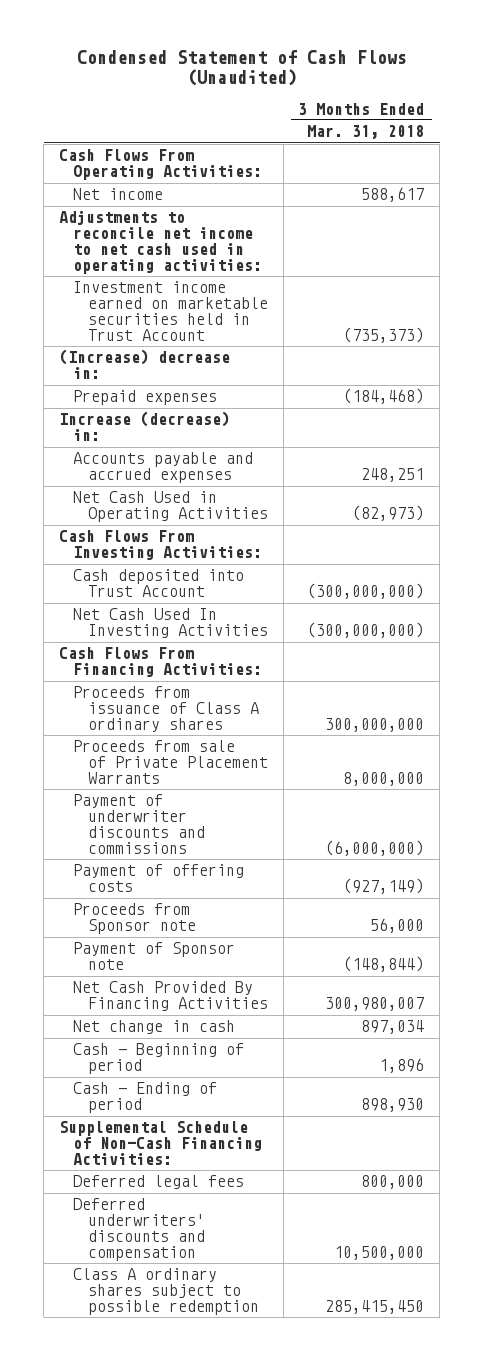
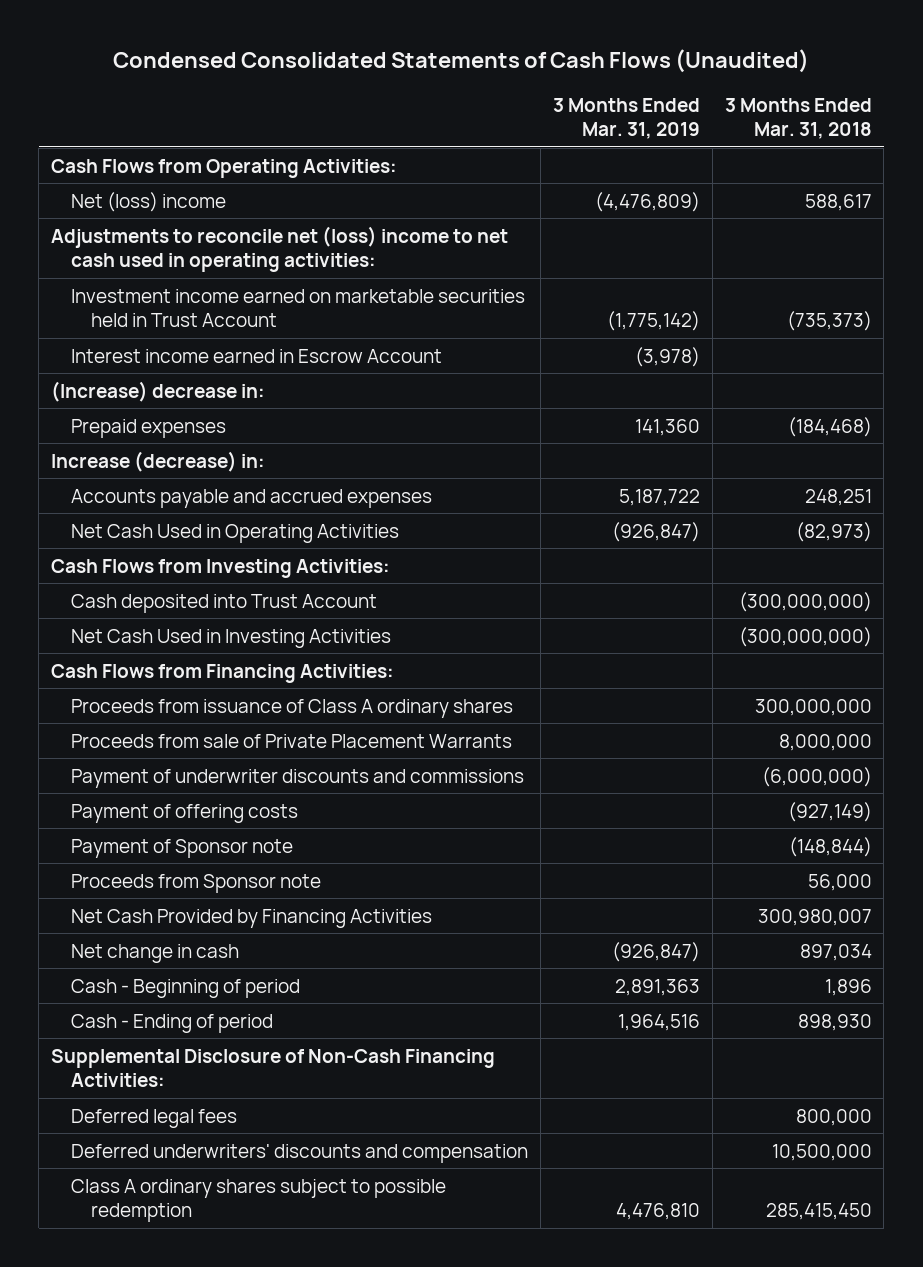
[76,49,407,87] Condensed Statement of Cash Flows (Unaudited) -> [113,49,810,74] Condensed Consolidated Statements of Cash Flows (Unaudited)
none -> [552,97,700,140] 3 Months Ended Mar. 31, 2019
[58,149,263,181] Cash Flows From Operating Activities: -> [51,158,398,178] Cash Flows from Operating Activities:
[73,188,164,201] Net income -> [71,191,227,212] Net (loss) income
[58,210,263,274] Adjustments to reconcile net income to net cash used in operating activities: -> [51,225,509,272] Adjustments to reconcile net (loss) income to net cash used in operating activities:
none -> [71,348,443,363] Interest income earned in Escrow Account
[58,530,263,561] Cash Flows From Investing Activities: -> [51,558,391,578] Cash Flows from Investing Activities:
[73,608,268,639] Net Cash Used In Investing Activities -> [71,628,392,648] Net Cash Used in Investing Activities
[58,647,263,678] Cash Flows From Financing Activities: -> [51,663,395,683] Cash Flows from Financing Activities:
[73,903,196,935] Proceeds from Sponsor note -> [71,873,322,893] Proceeds from Sponsor note
[73,981,268,1012] Net Cash Provided By Financing Activities -> [71,908,433,928] Net Cash Provided by Financing Activities
[58,1121,263,1165] Supplemental Schedule of Non-Cash Financing Activities: -> [51,1048,496,1087] Supplemental Disclosure of Non-Cash Financing Activities:

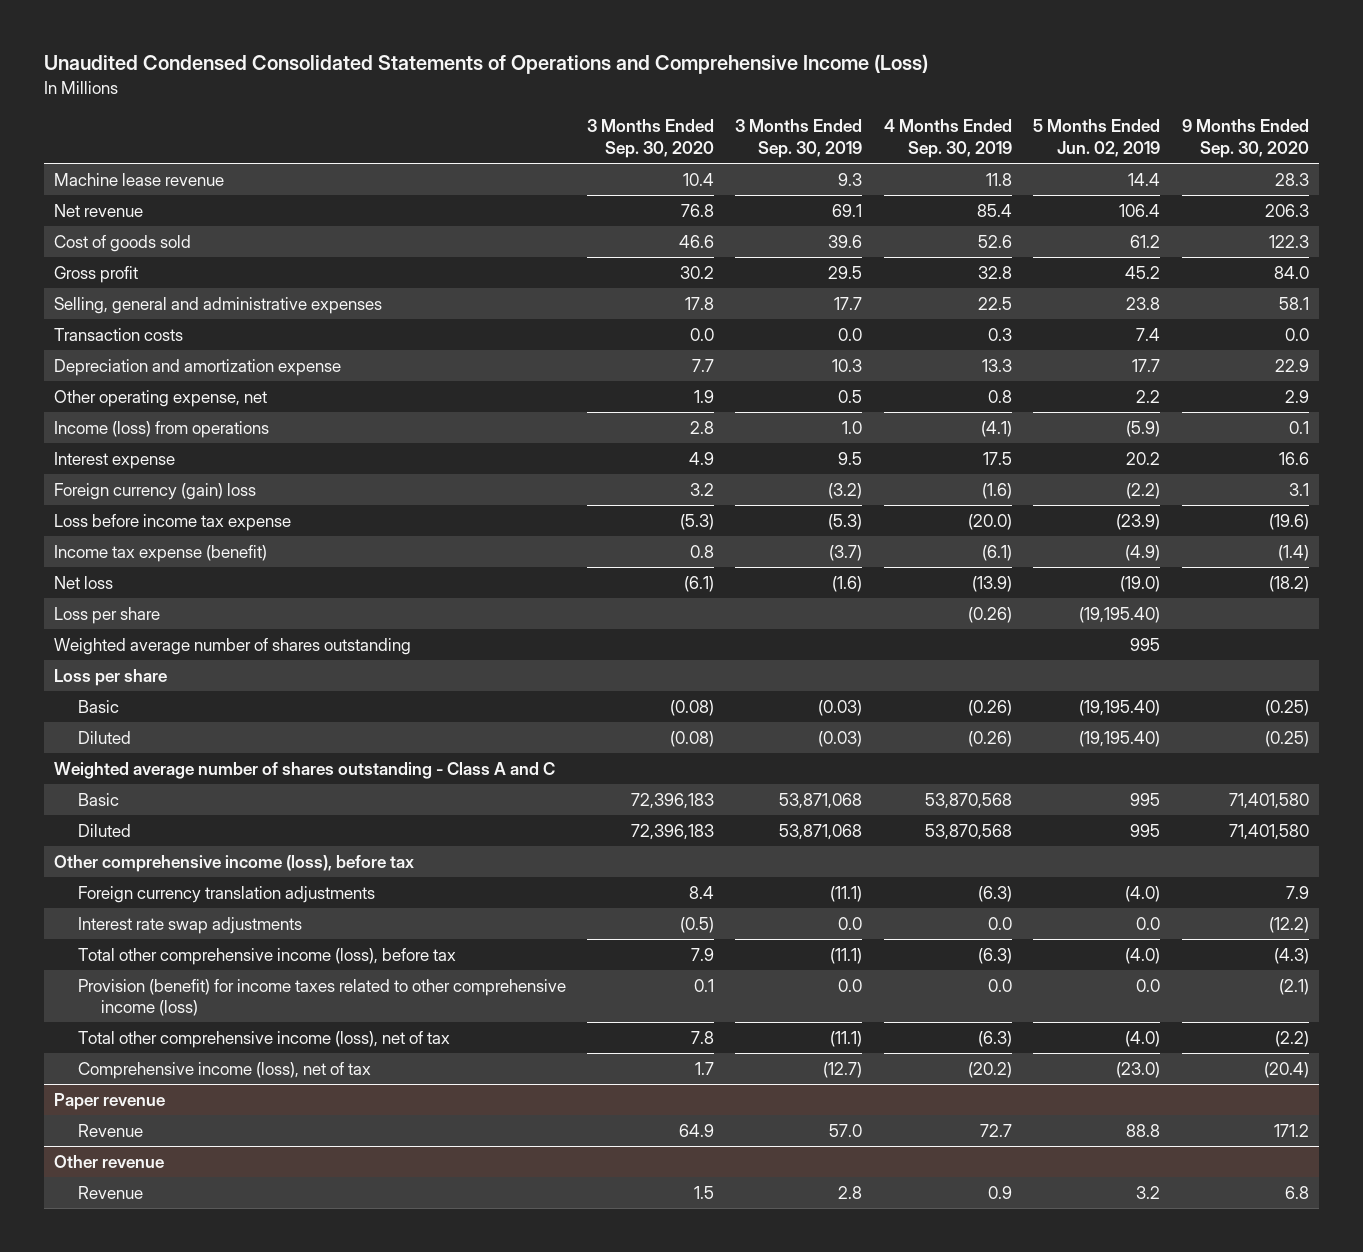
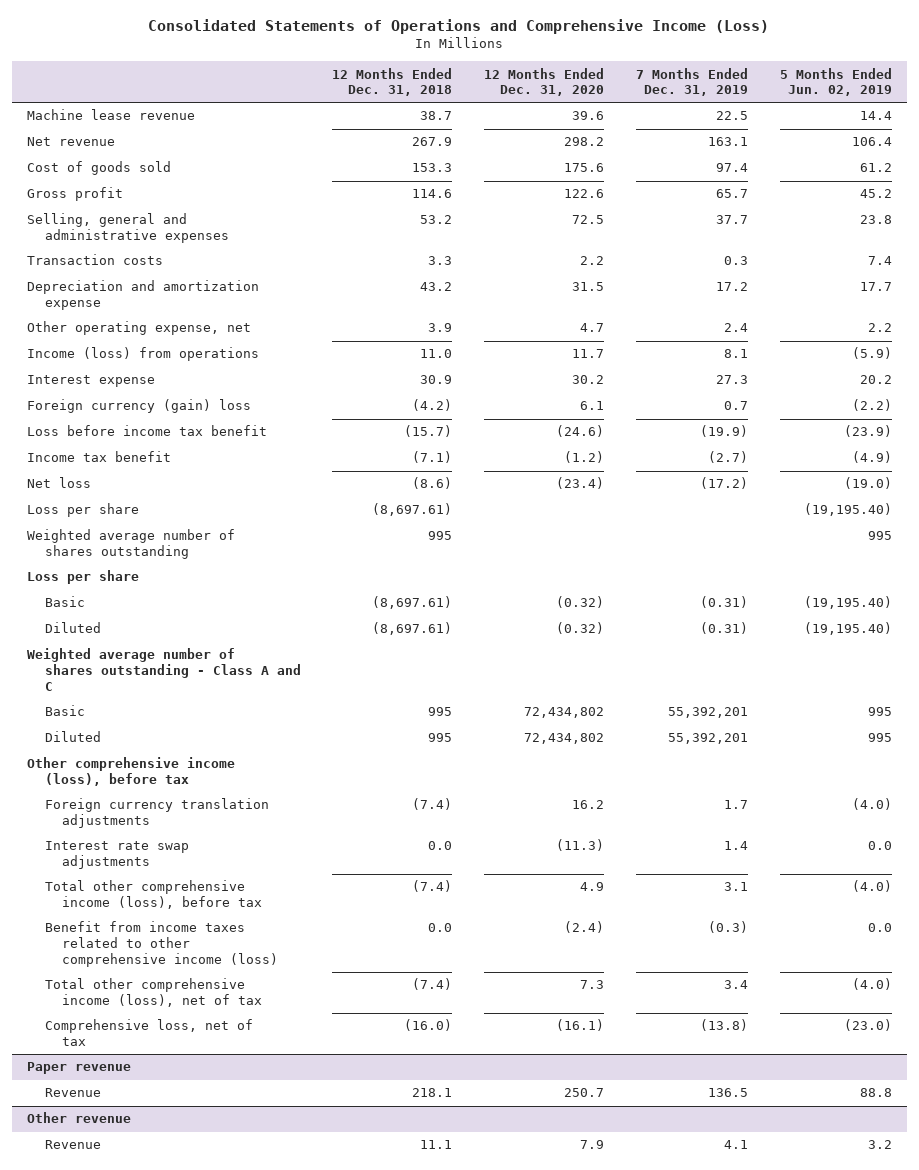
[43,54,928,75] Unaudited Condensed Consolidated Statements of Operations and Comprehensive Income (Loss) -> [148,19,770,35] Consolidated Statements of Operations and Comprehensive Income (Loss)
[587,119,715,158] 3 Months Ended Sep. 30, 2020 -> none
[735,119,863,158] 3 Months Ended Sep. 30, 2019 -> none
[883,119,1012,158] 4 Months Ended Sep. 30, 2019 -> none
[1181,119,1309,158] 9 Months Ended Sep. 30, 2020 -> none
none -> [332,67,453,97] 12 Months Ended Dec. 31, 2018
none -> [484,67,605,97] 12 Months Ended Dec. 31, 2020
none -> [635,67,748,97] 7 Months Ended Dec. 31, 2019
[54,513,292,531] Loss before income tax expense -> [27,425,268,437] Loss before income tax benefit
[54,544,268,562] Income tax expense (benefit) -> [27,451,172,463] Income tax benefit
[77,978,566,1017] Provision (benefit) for income taxes related to other comprehensive income (loss) -> [44,921,279,967] Benefit from income taxes related to other comprehensive income (loss)
[77,1061,371,1079] Comprehensive income (loss), net of tax -> [44,1019,253,1047] Comprehensive loss, net of tax

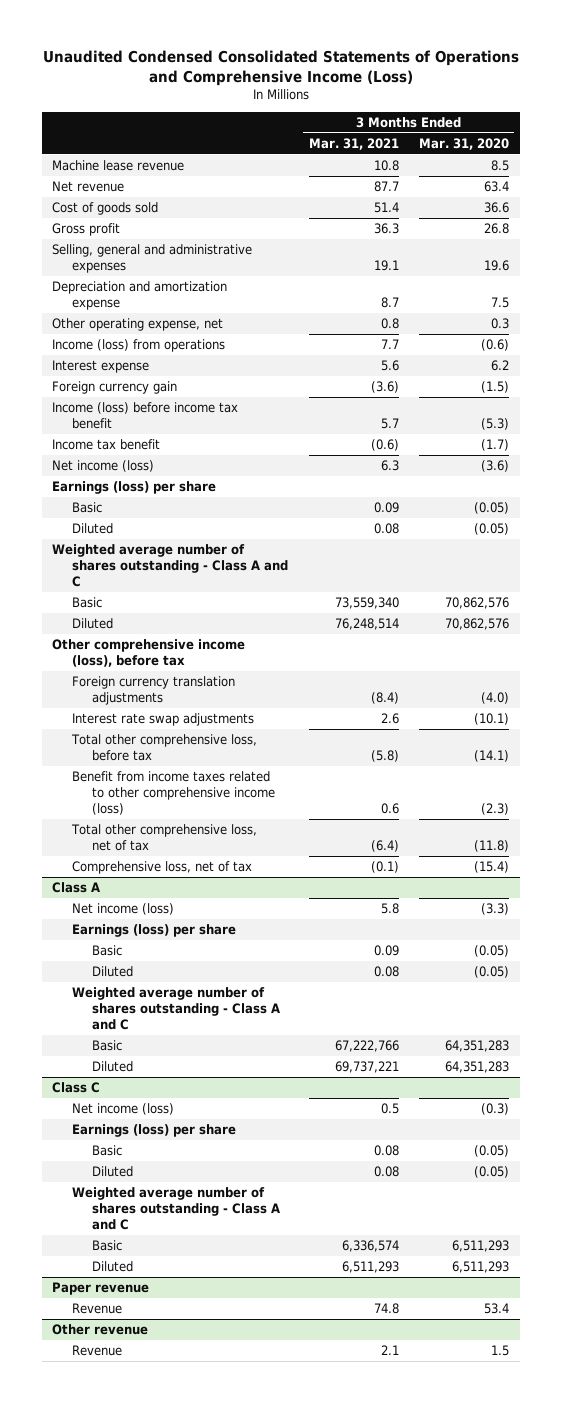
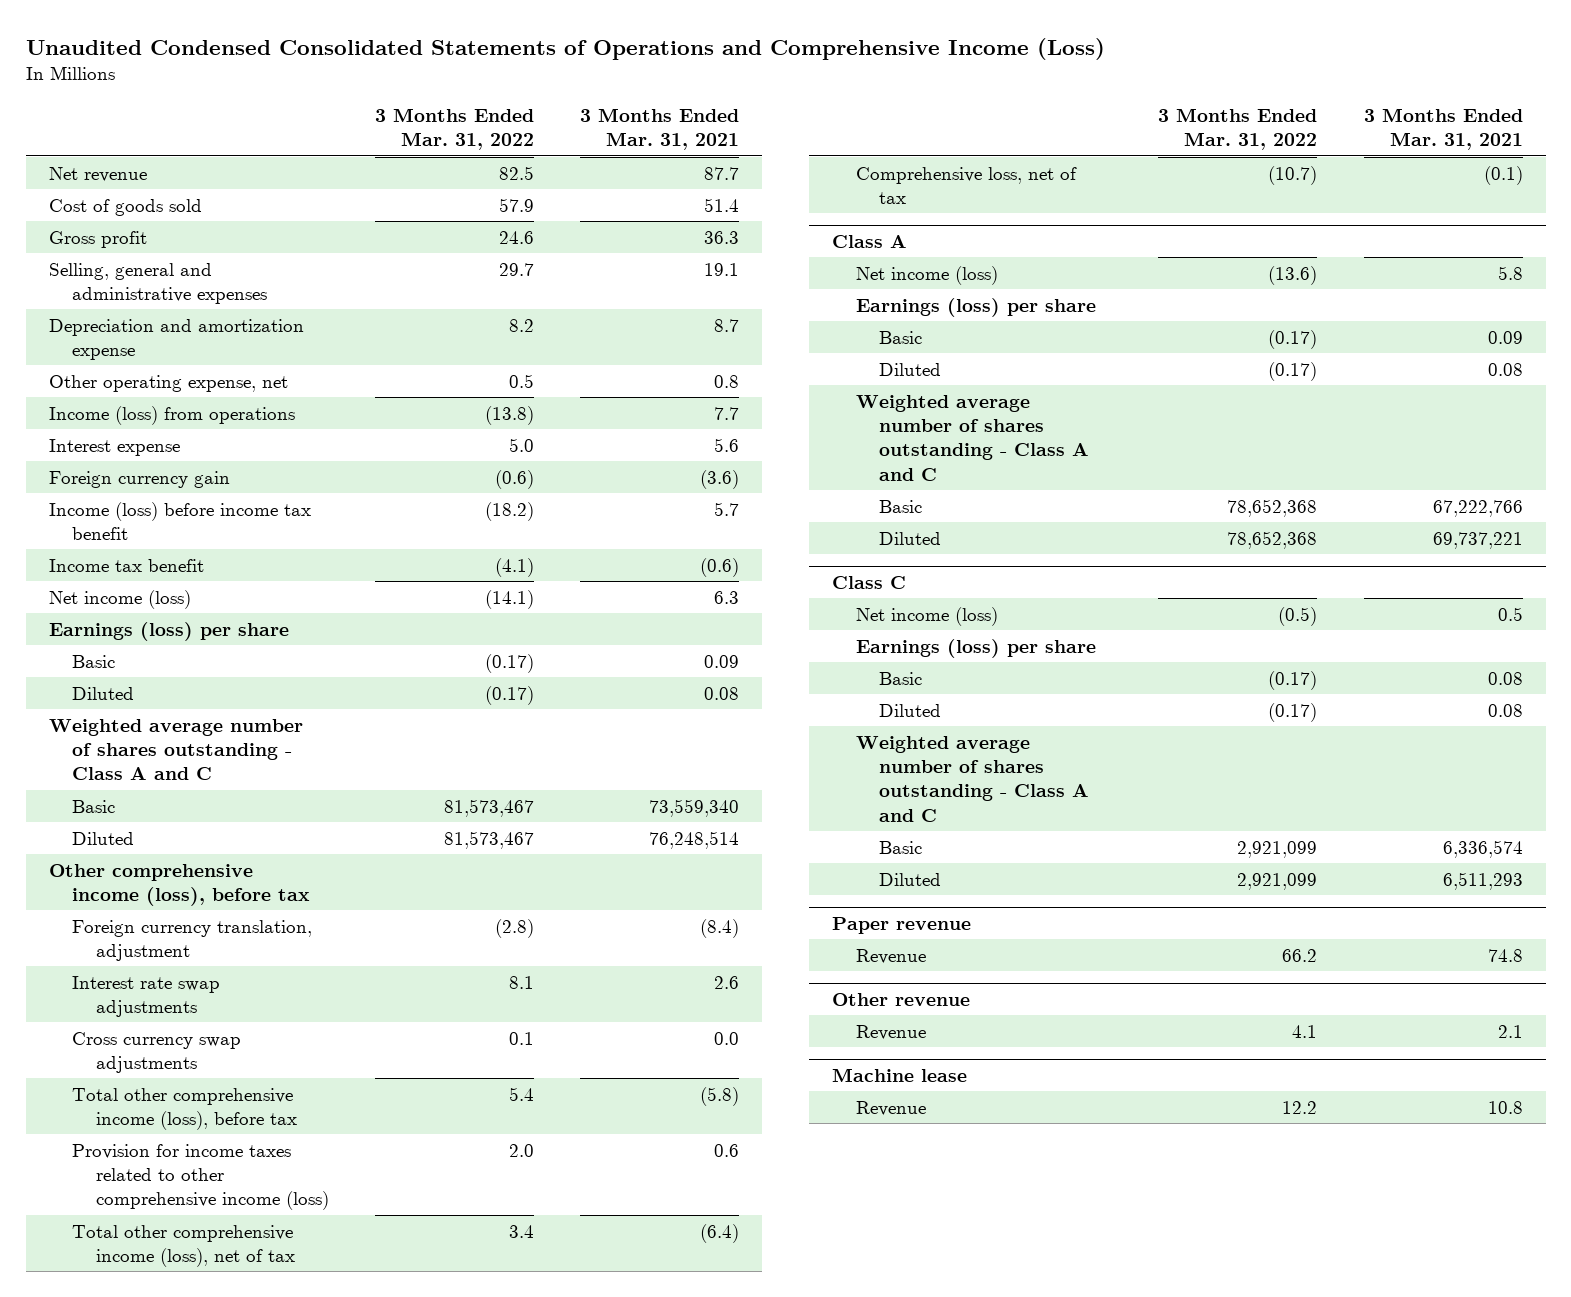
[419,138,510,151] Mar. 31, 2020 -> none
none -> [374,107,534,151] 3 Months Ended Mar. 31, 2022
[52,160,185,172] Machine lease revenue -> none
[72,676,236,705] Foreign currency translation adjustments -> [72,919,313,961] Foreign currency translation, adjustment
none -> [72,1031,242,1073] Cross currency swap adjustments
[71,734,258,761] Total other comprehensive loss, before tax -> [72,1087,297,1130] Total other comprehensive income (loss), before tax
[72,771,275,815] Benefit from income taxes related to other comprehensive income (loss) -> [72,1143,329,1211] Provision for income taxes related to other comprehensive income (loss)
[71,824,258,851] Total other comprehensive loss, net of tax -> [72,1224,295,1267] Total other comprehensive income (loss), net of tax
none -> [832,1067,968,1082] Machine lease
none -> [855,1100,926,1116] Revenue

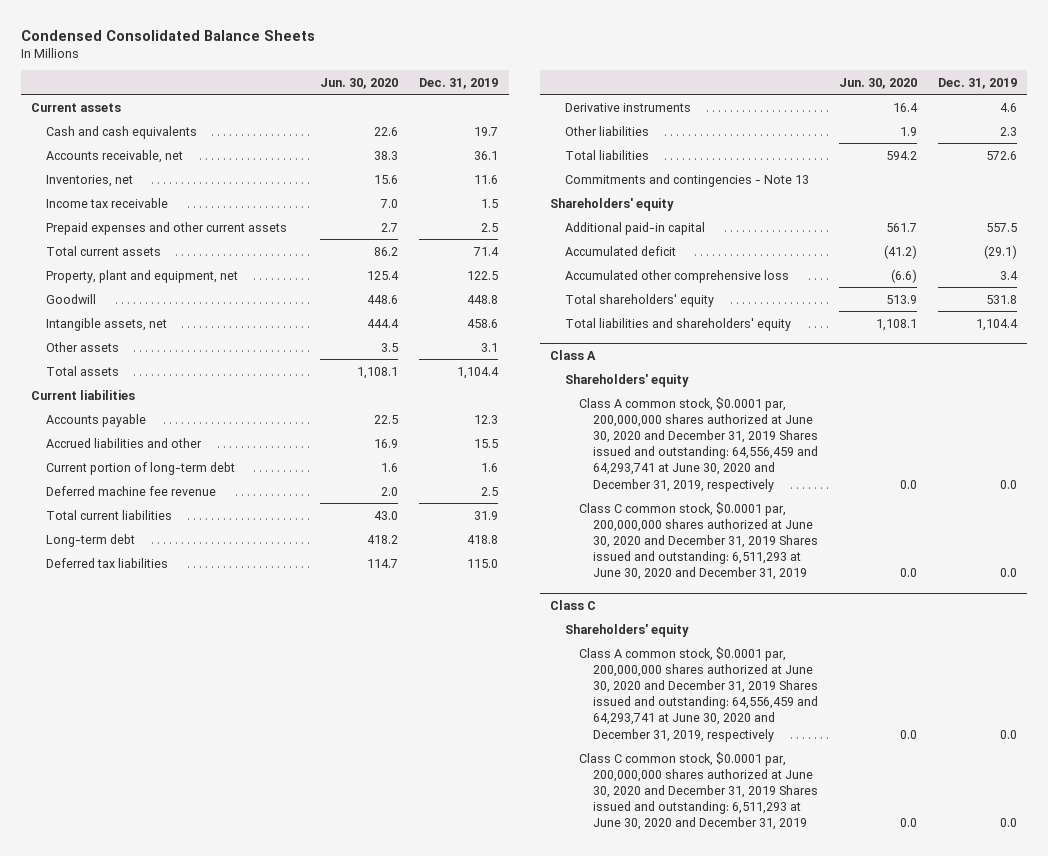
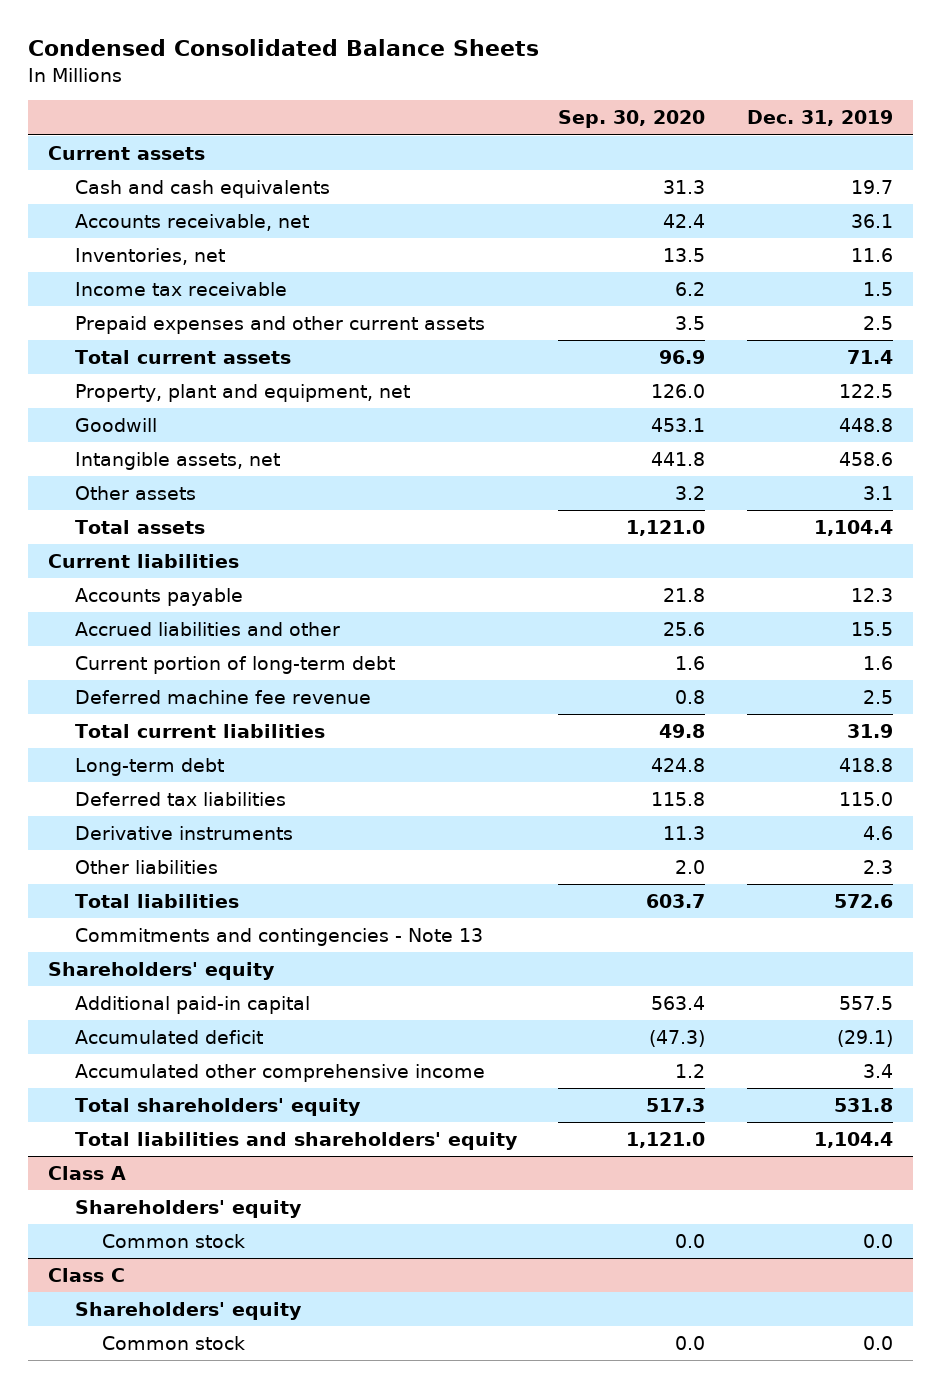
[320,77,399,89] Jun. 30, 2020 -> none
none -> [558,110,706,129] Sep. 30, 2020
[564,269,789,283] Accumulated other comprehensive loss -> [75,1063,486,1082] Accumulated other comprehensive income
[579,501,819,581] Class C common stock, $0.0001 par, 200,000,000 shares authorized at June 30, 2020 and December 31, 2019 Shares issued and outstanding: 6,511,293 at June 30, 2020 and December 31, 2019 -> none
[579,396,819,492] Class A common stock, $0.0001 par, 200,000,000 shares authorized at June 30, 2020 and December 31, 2019 Shares issued and outstanding: 64,556,459 and 64,293,741 at June 30, 2020 and December 31, 2019, respectively -> [102,1233,246,1248] Common stock
[579,751,819,831] Class C common stock, $0.0001 par, 200,000,000 shares authorized at June 30, 2020 and December 31, 2019 Shares issued and outstanding: 6,511,293 at June 30, 2020 and December 31, 2019 -> none
[579,646,819,742] Class A common stock, $0.0001 par, 200,000,000 shares authorized at June 30, 2020 and December 31, 2019 Shares issued and outstanding: 64,556,459 and 64,293,741 at June 30, 2020 and December 31, 2019, respectively -> [102,1335,246,1350] Common stock

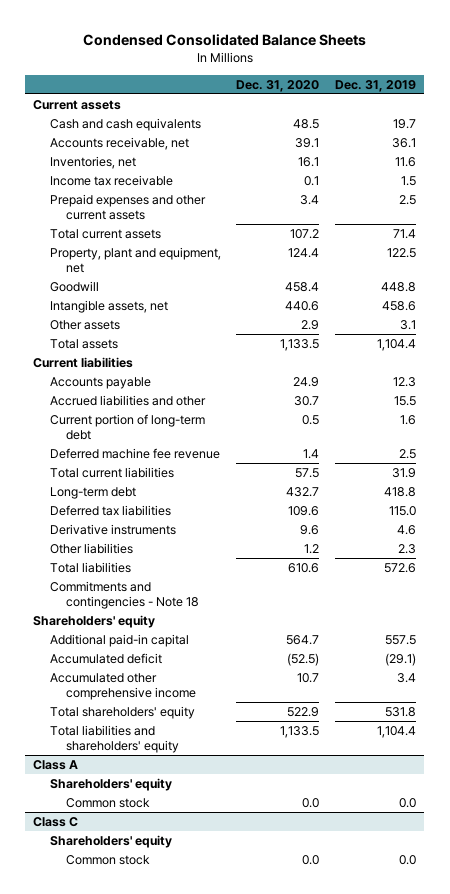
[558,110,706,129] Sep. 30, 2020 -> none
none -> [236,79,320,92] Dec. 31, 2020
[75,927,484,946] Commitments and contingencies - Note 13 -> [49,580,199,610] Commitments and contingencies - Note 18

